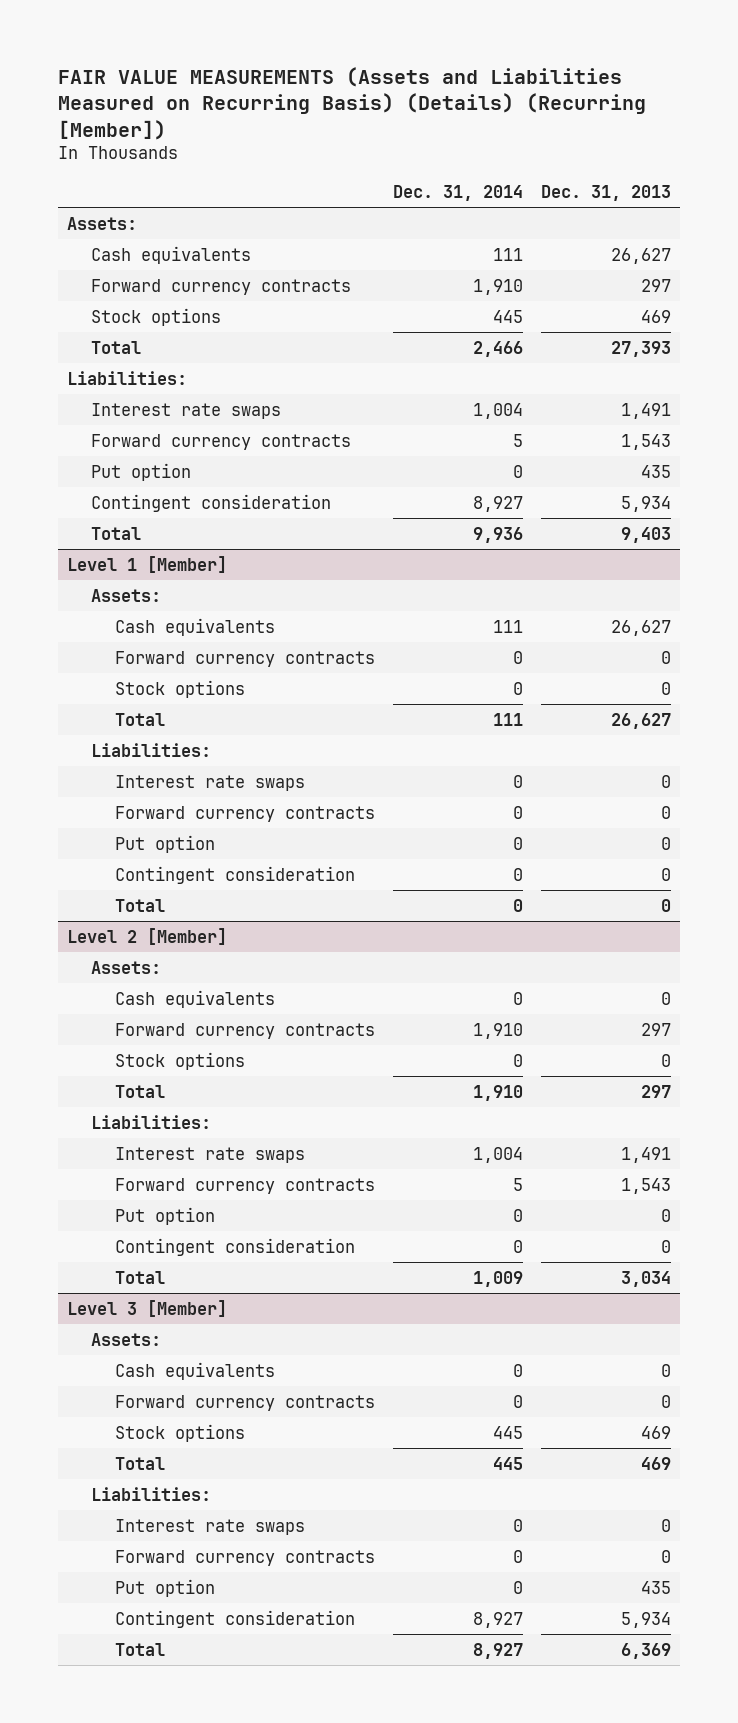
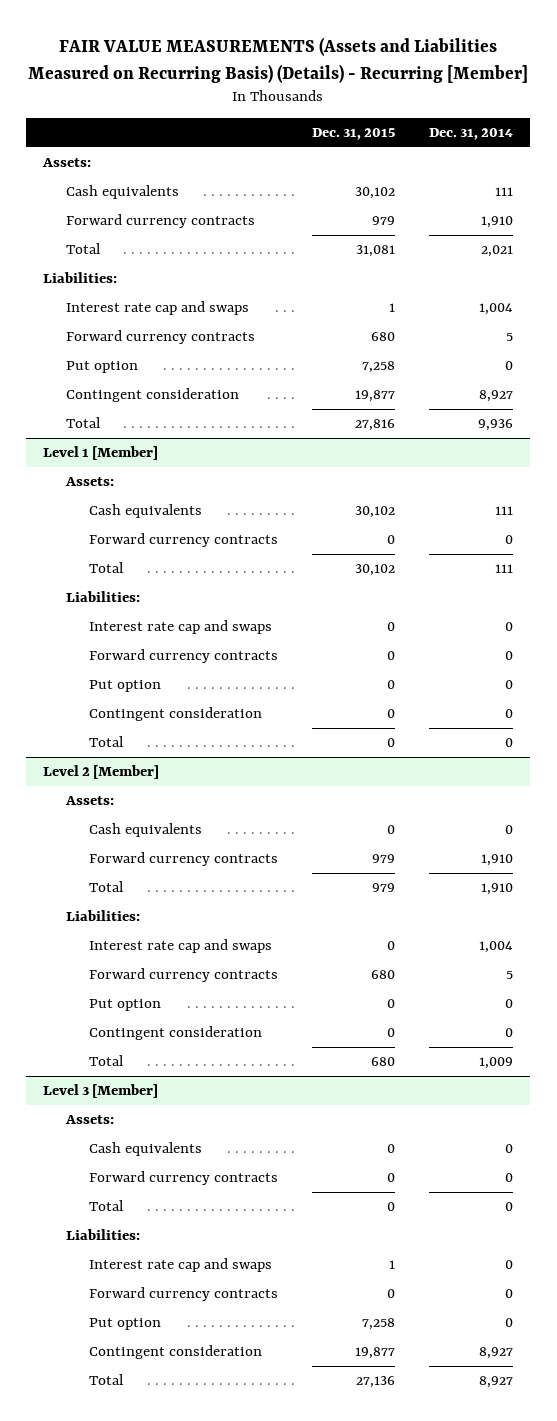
[58,67,647,140] FAIR VALUE MEASUREMENTS (Assets and Liabilities Measured on Recurring Basis) (Details) (Recurring [Member]) -> [28,37,529,83] FAIR VALUE MEASUREMENTS (Assets and Liabilities Measured on Recurring Basis) (Details) - Recurring [Member]
[540,184,671,201] Dec. 31, 2013 -> none
none -> [312,128,396,141] Dec. 31, 2015
[91,307,222,326] Stock options -> none
[472,340,523,357] 2,466 -> [481,245,514,258] 2,021
[91,402,282,419] Interest rate swaps -> [66,301,250,316] Interest rate cap and swaps
[114,679,245,698] Stock options -> none
[114,774,305,791] Interest rate swaps -> [89,620,273,635] Interest rate cap and swaps
[114,1051,245,1070] Stock options -> none
[114,1146,305,1163] Interest rate swaps -> [89,939,273,954] Interest rate cap and swaps
[114,1423,245,1442] Stock options -> none
[492,1456,523,1470] 445 -> [505,1202,514,1212] 0
[114,1518,305,1535] Interest rate swaps -> [89,1258,273,1273] Interest rate cap and swaps

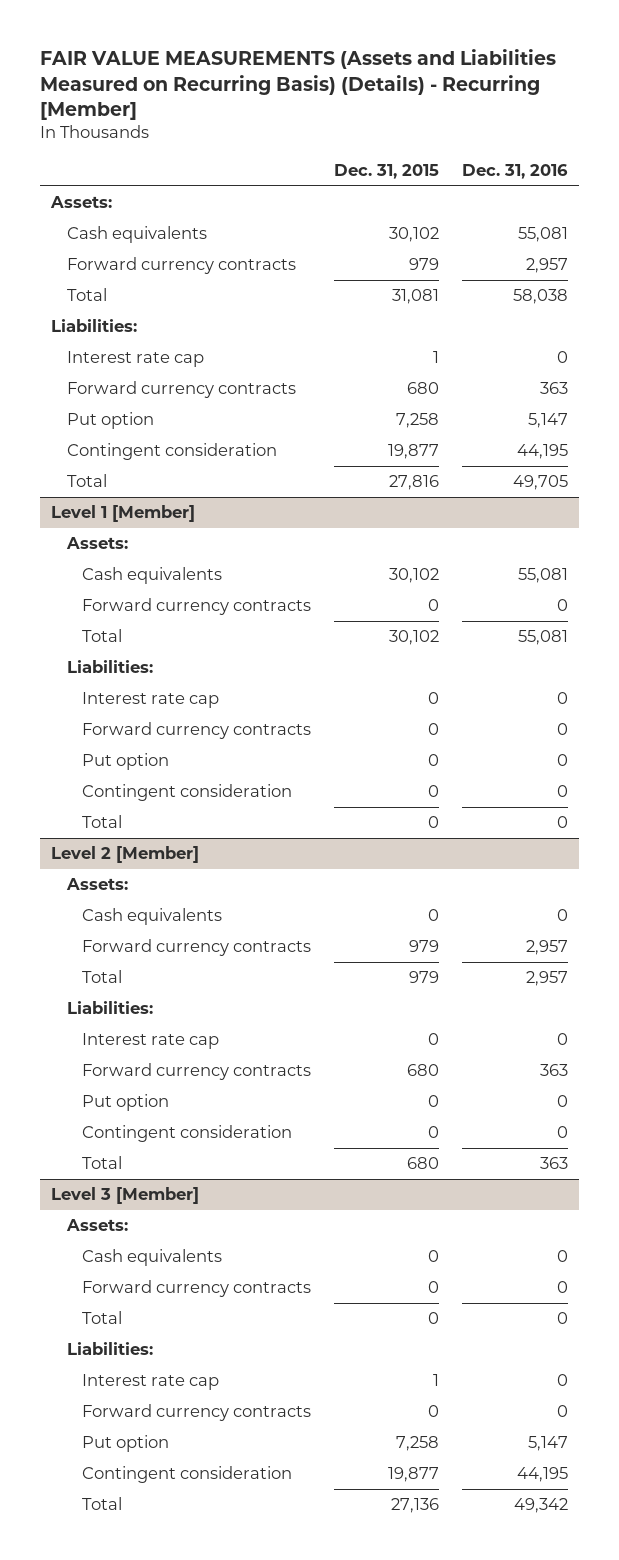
[429,128,514,141] Dec. 31, 2014 -> none
none -> [461,163,568,179] Dec. 31, 2016
[66,301,250,316] Interest rate cap and swaps -> [66,351,204,368] Interest rate cap
[89,620,273,635] Interest rate cap and swaps -> [82,692,220,709] Interest rate cap
[89,939,273,954] Interest rate cap and swaps -> [82,1033,220,1050] Interest rate cap
[89,1258,273,1273] Interest rate cap and swaps -> [82,1374,220,1391] Interest rate cap

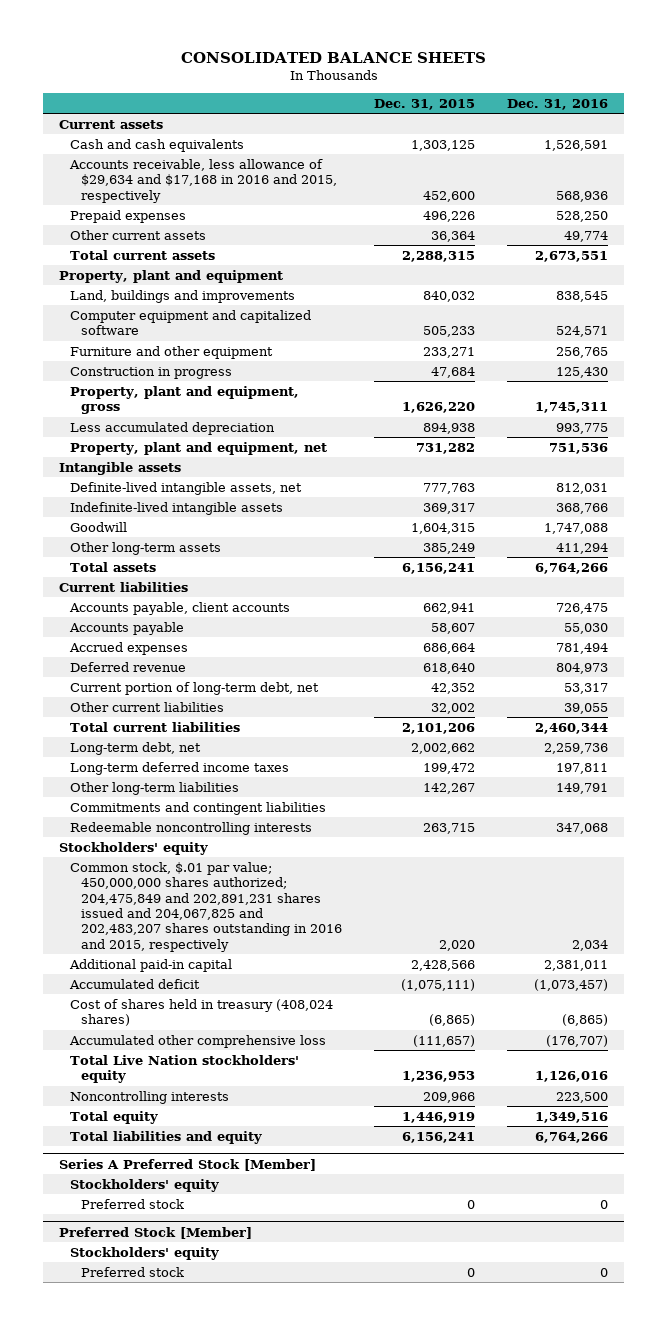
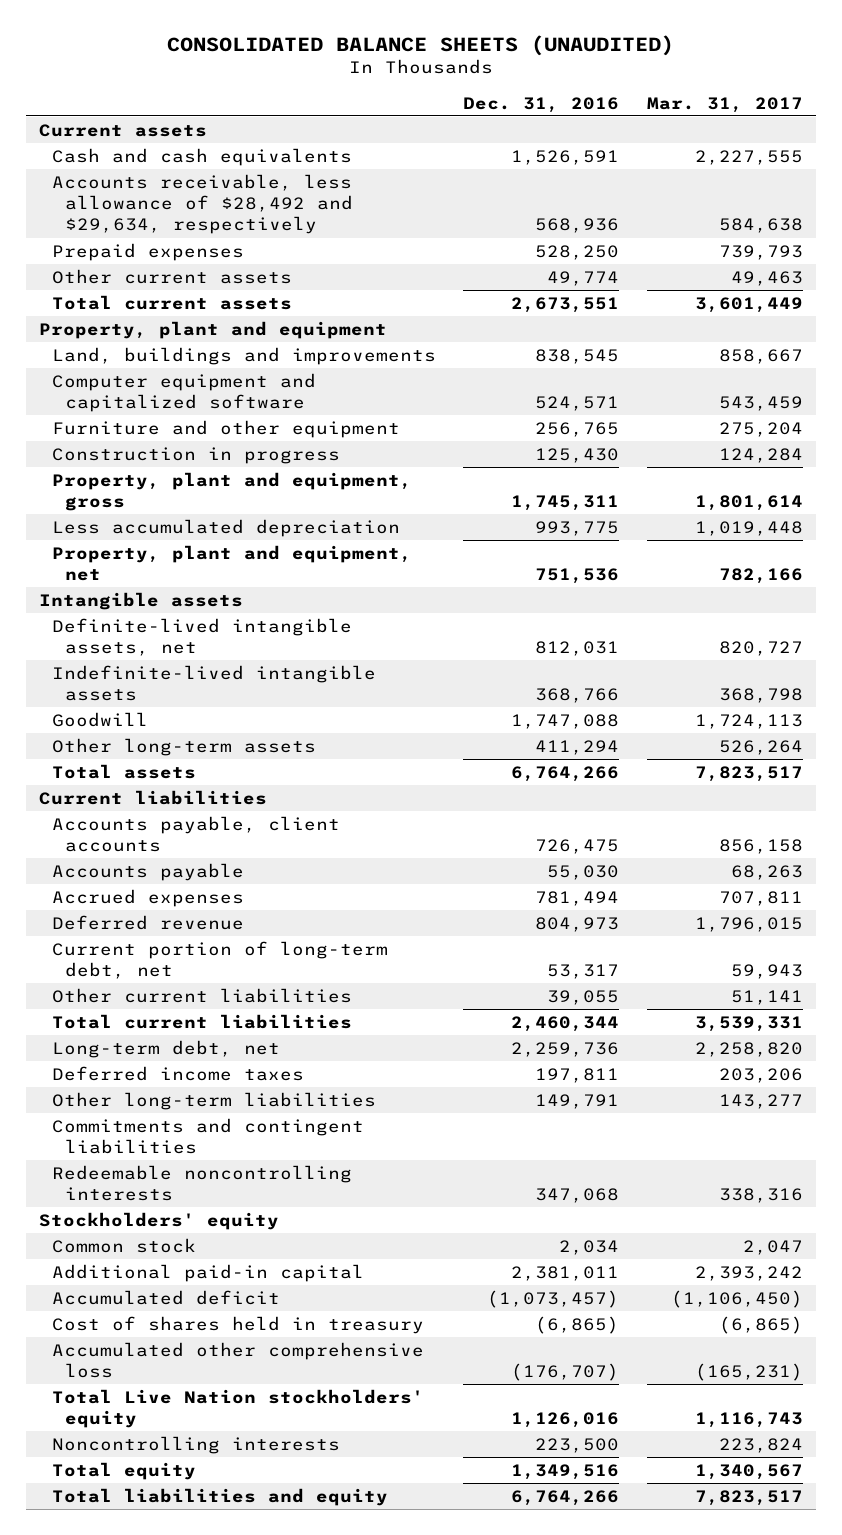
[180,52,486,64] CONSOLIDATED BALANCE SHEETS -> [167,35,675,57] CONSOLIDATED BALANCE SHEETS (UNAUDITED)
[374,98,476,110] Dec. 31, 2015 -> none
none -> [646,96,803,113] Mar. 31, 2017
[69,158,337,203] Accounts receivable, less allowance of $29,634 and $17,168 in 2016 and 2015, respectively -> [52,173,353,235] Accounts receivable, less allowance of $28,492 and $29,634, respectively
[70,761,290,775] Long-term deferred income taxes -> [52,1065,305,1081] Deferred income taxes
[70,861,342,952] Common stock, $.01 par value; 450,000,000 shares authorized; 204,475,849 and 202,891,231 shares issued and 204,067,825 and 202,483,207 shares outstanding in 2016 and 2015, respectively -> [52,1237,197,1253] Common stock
[70,998,334,1027] Cost of shares held in treasury (408,024 shares) -> [52,1315,425,1334] Cost of shares held in treasury
[59,1158,317,1171] Series A Preferred Stock [Member] -> none
[70,1178,220,1192] Stockholders' equity -> none
[80,1198,184,1209] Preferred stock -> none
[59,1226,253,1239] Preferred Stock [Member] -> none
[70,1246,220,1260] Stockholders' equity -> none
[80,1266,184,1277] Preferred stock -> none

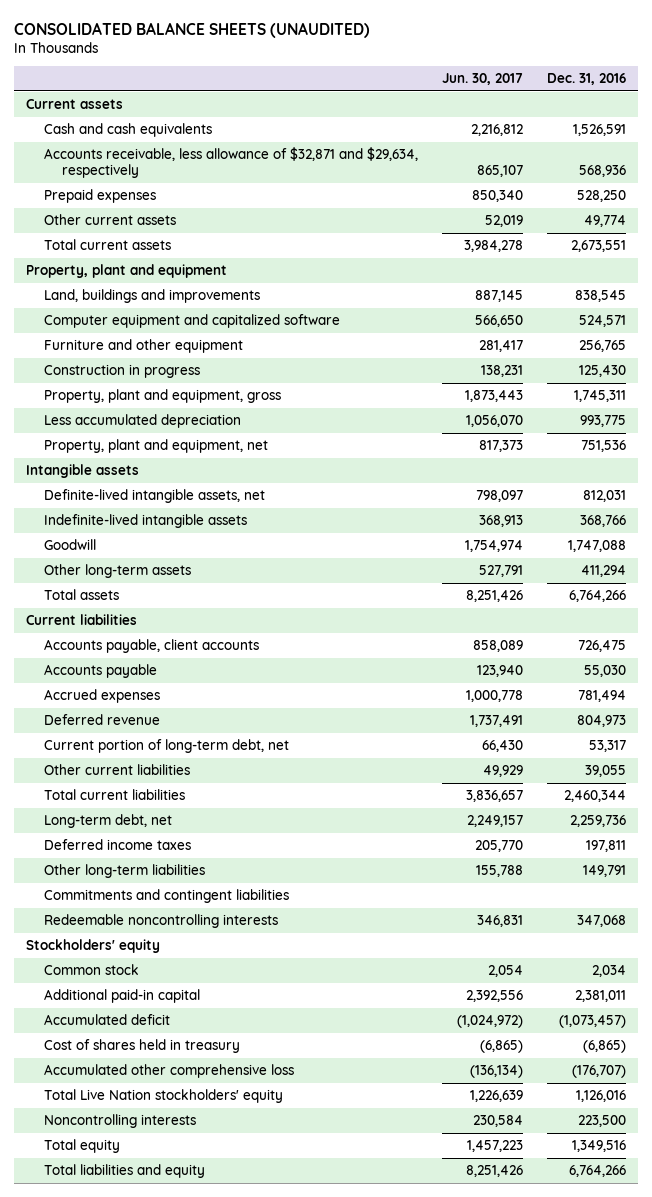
[646,96,803,113] Mar. 31, 2017 -> none
none -> [442,73,524,86] Jun. 30, 2017
[52,173,353,235] Accounts receivable, less allowance of $28,492 and $29,634, respectively -> [44,147,419,179] Accounts receivable, less allowance of $32,871 and $29,634, respectively

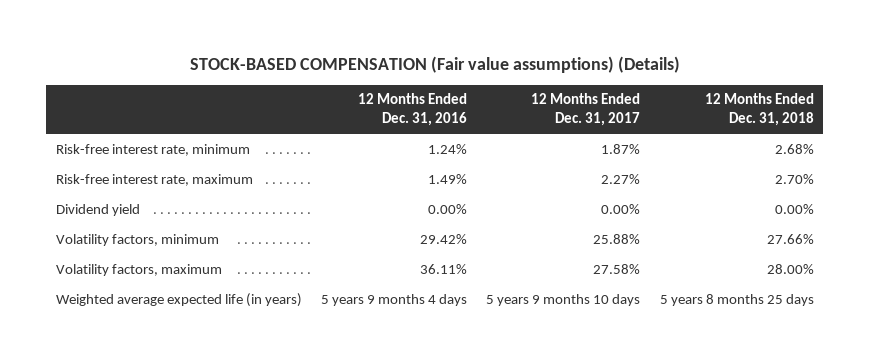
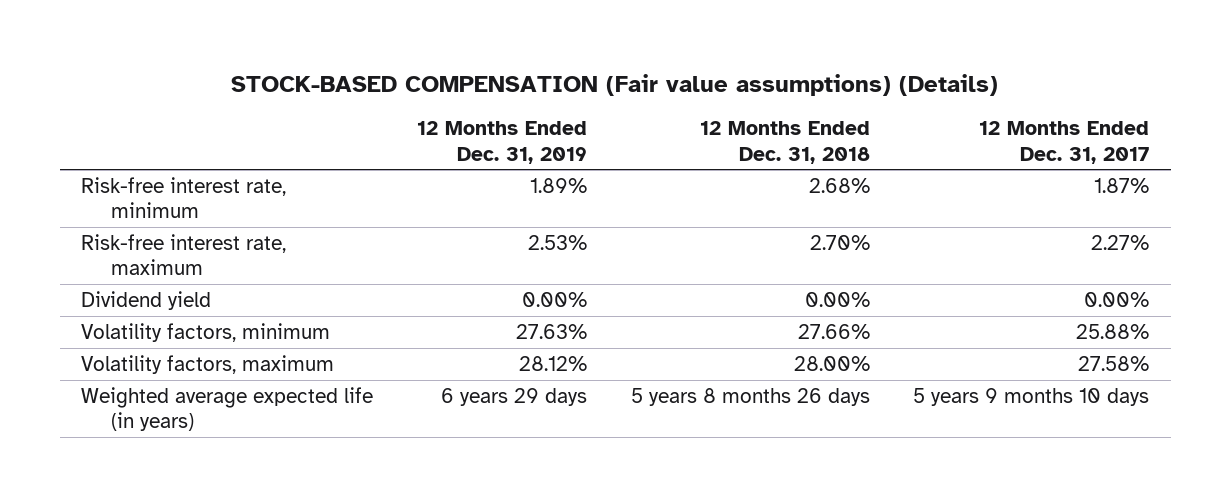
[358,93,468,127] 12 Months Ended Dec. 31, 2016 -> none
none -> [417,120,588,164] 12 Months Ended Dec. 31, 2019
[659,293,814,306] 5 years 8 months 25 days -> [630,387,870,406] 5 years 8 months 26 days

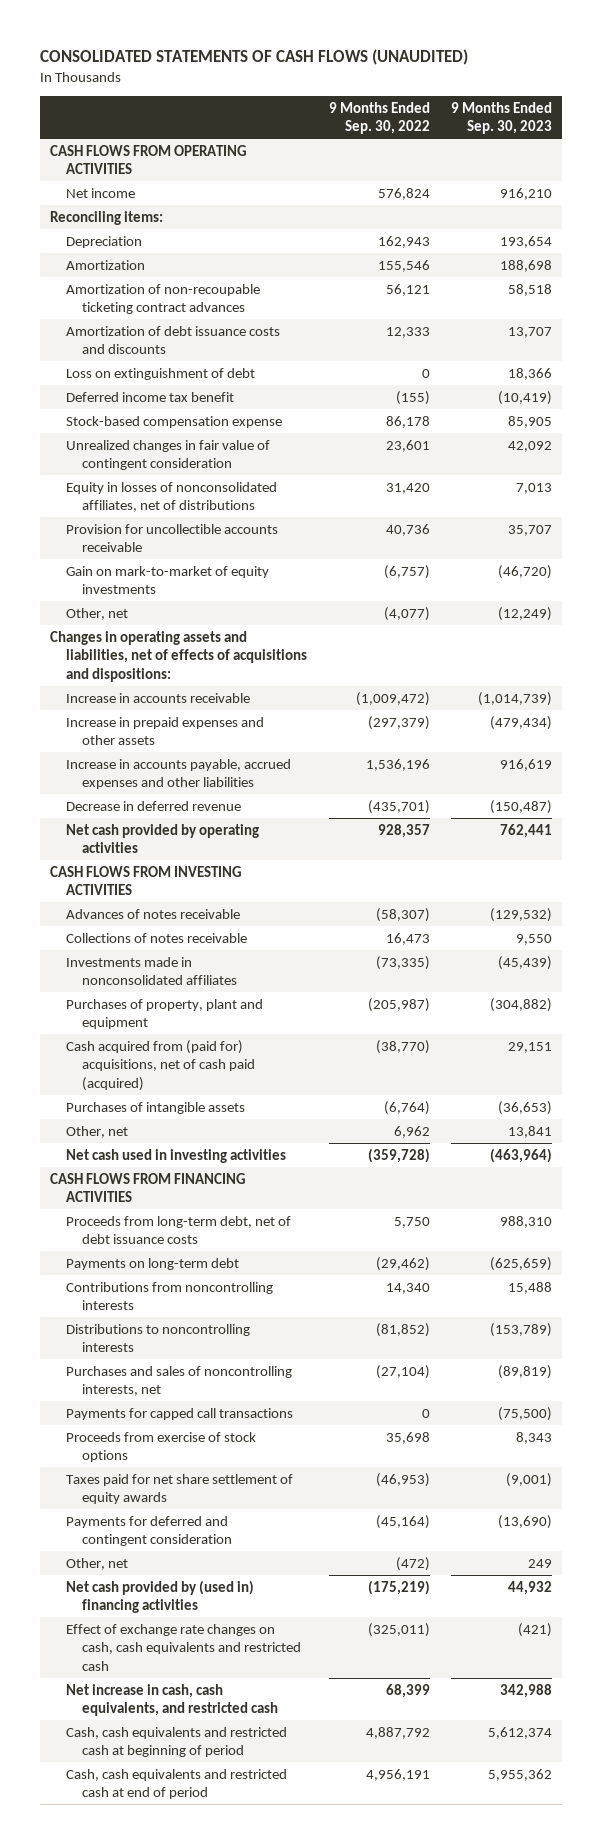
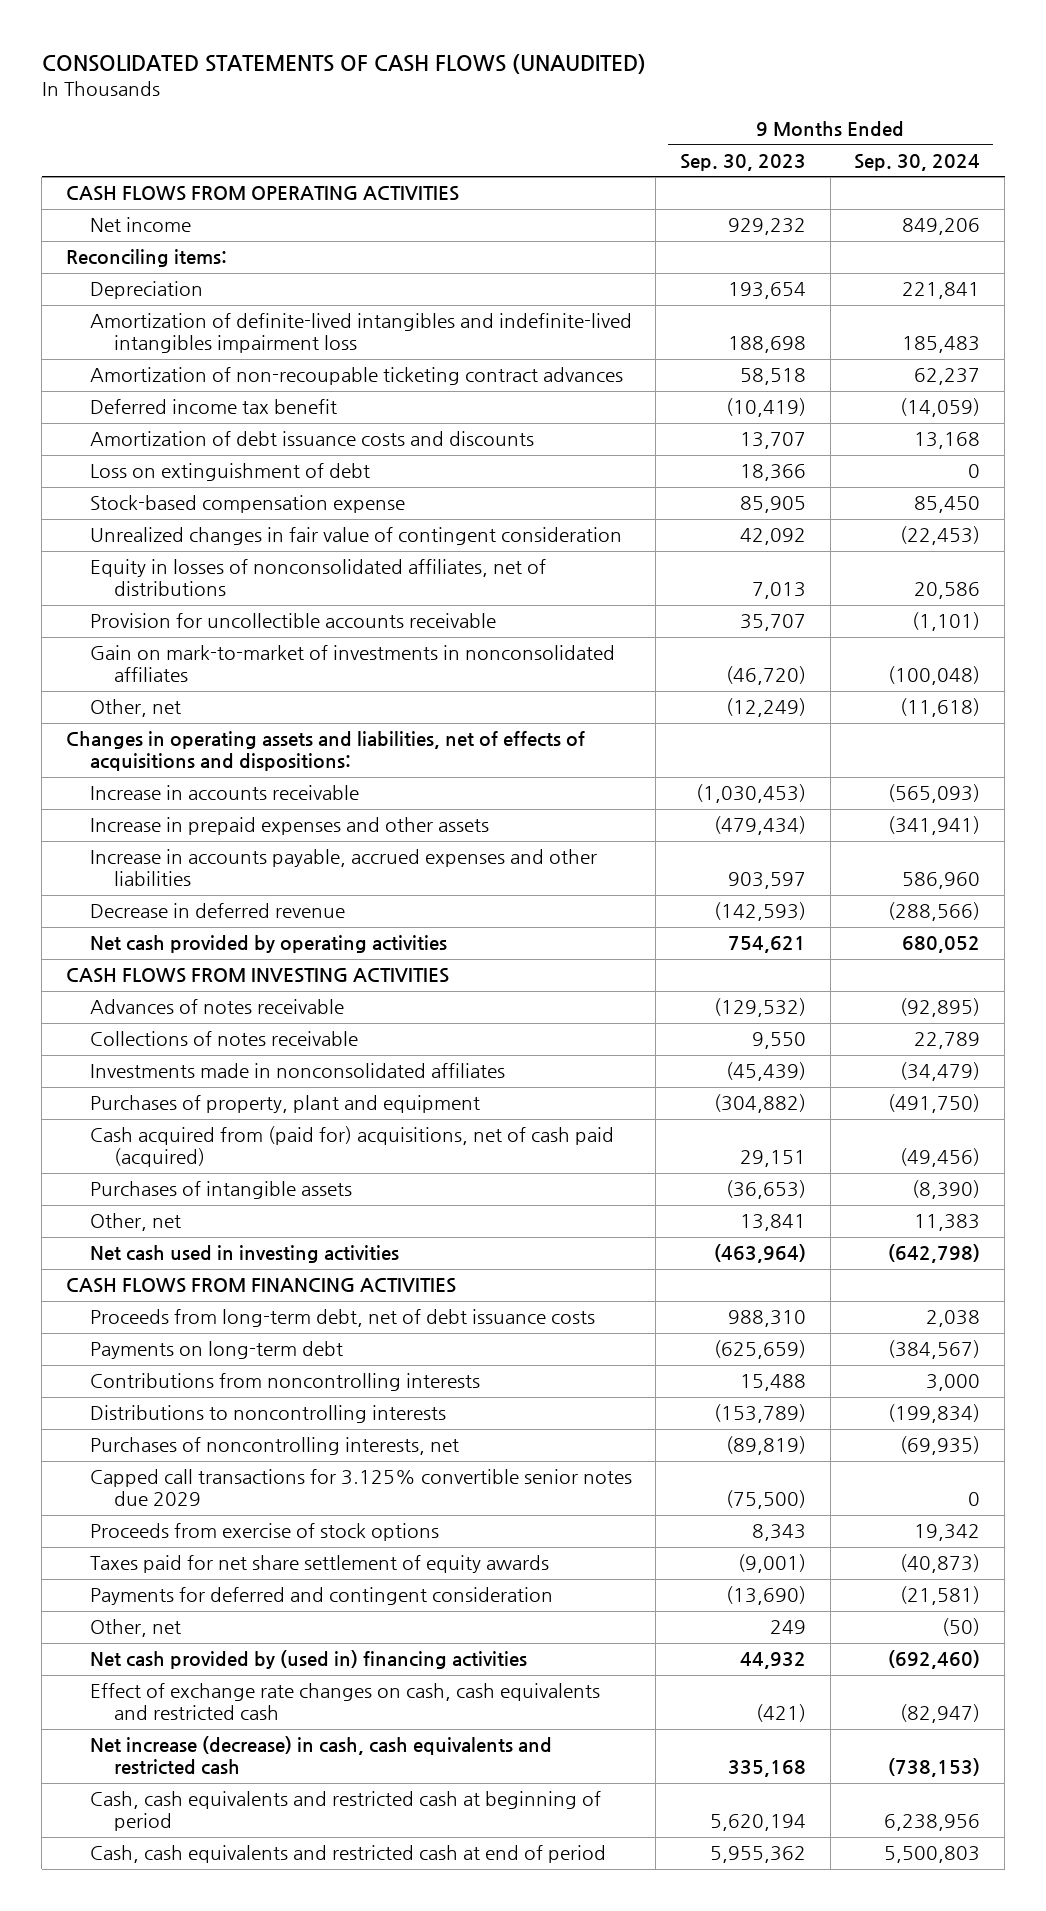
[328,101,430,135] 9 Months Ended Sep. 30, 2022 -> none
none -> [854,154,981,172] Sep. 30, 2024
[499,187,552,200] 916,210 -> [728,218,807,236] 929,232
[66,259,146,270] Amortization -> [89,313,632,354] Amortization of definite-lived intangibles and indefinite-lived intangibles impairment loss
[66,391,235,402] Deferred income tax benefit -> [89,399,337,415] Deferred income tax benefit
[66,565,270,595] Gain on mark-to-market of equity investments -> [89,645,615,683] Gain on mark-to-market of investments in nonconsolidated affiliates
[477,691,552,706] (1,014,739) -> [696,784,807,804] (1,030,453)
[499,758,552,771] 916,619 -> [728,872,807,890] 903,597
[489,799,552,814] (150,487) -> [714,902,807,922] (142,593)
[499,823,552,838] 762,441 -> [728,936,807,954] 754,621
[66,1365,293,1397] Purchases and sales of noncontrolling interests, net -> [89,1437,459,1456] Purchases of noncontrolling interests, net
[66,1407,294,1420] Payments for capped call transactions -> [89,1469,632,1507] Capped call transactions for 3.125% convertible senior notes due 2029
[66,1683,279,1717] Net increase in cash, cash equivalents, and restricted cash -> [89,1736,552,1776] Net increase (decrease) in cash, cash equivalents and restricted cash
[499,1683,552,1698] 342,988 -> [728,1760,807,1778] 335,168
[487,1726,552,1739] 5,612,374 -> [710,1814,807,1832] 5,620,194

